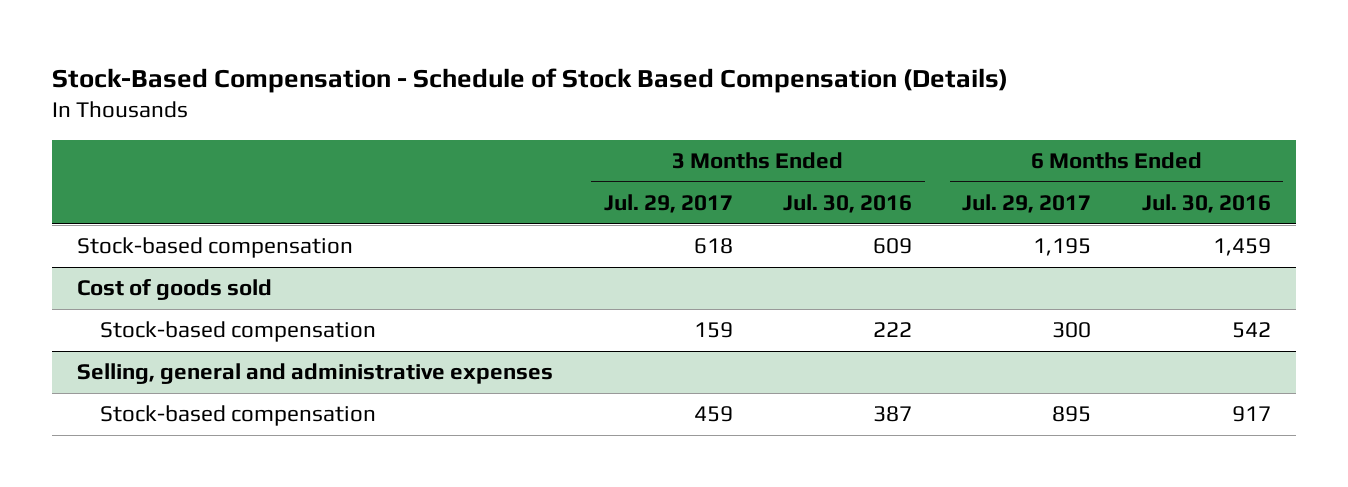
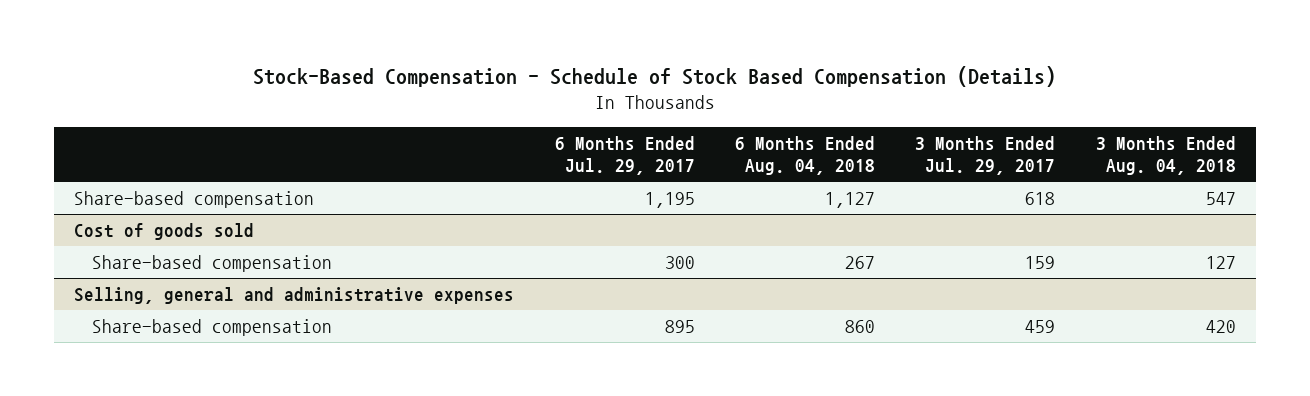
[783,193,913,213] Jul. 30, 2016 -> none
[1141,193,1271,213] Jul. 30, 2016 -> none
none -> [734,135,875,176] 6 Months Ended Aug. 04, 2018
none -> [1095,135,1236,176] 3 Months Ended Aug. 04, 2018
[77,237,354,259] Stock-based compensation -> [74,190,315,208] Share-based compensation
[100,321,377,343] Stock-based compensation -> [92,254,333,272] Share-based compensation
[100,405,377,427] Stock-based compensation -> [92,318,333,336] Share-based compensation

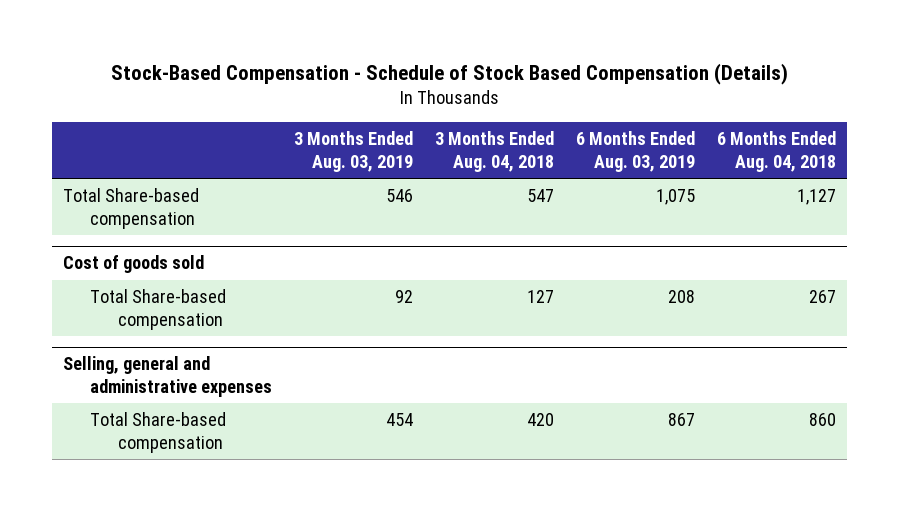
[554,135,695,176] 6 Months Ended Jul. 29, 2017 -> none
[915,135,1056,176] 3 Months Ended Jul. 29, 2017 -> none
none -> [294,131,414,172] 3 Months Ended Aug. 03, 2019
none -> [576,131,696,172] 6 Months Ended Aug. 03, 2019
[74,190,315,208] Share-based compensation -> [63,188,200,229] Total Share-based compensation
[92,254,333,272] Share-based compensation -> [90,289,227,330] Total Share-based compensation
[92,318,333,336] Share-based compensation -> [90,412,227,453] Total Share-based compensation

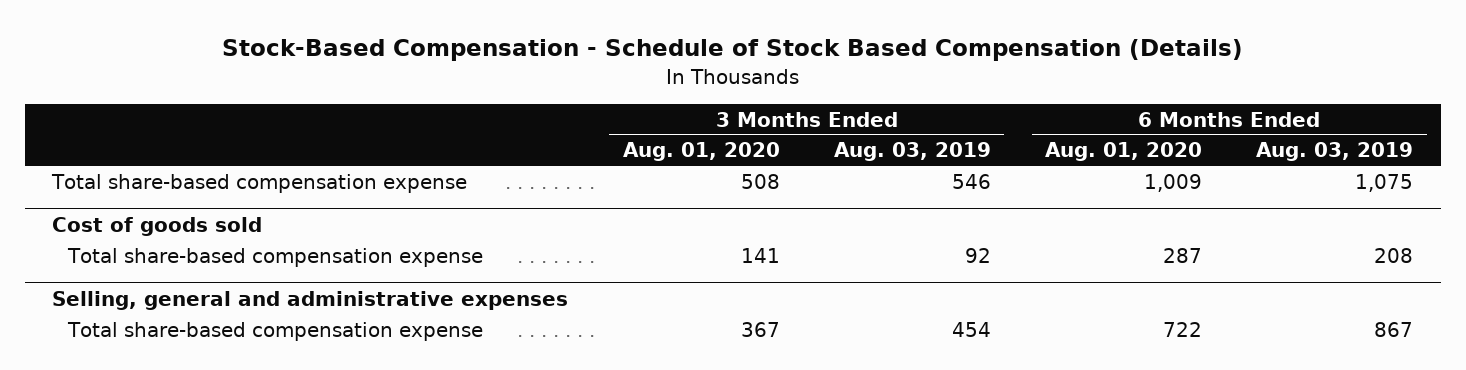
[435,131,555,172] 3 Months Ended Aug. 04, 2018 -> none
[717,131,837,172] 6 Months Ended Aug. 04, 2018 -> none
none -> [622,142,780,162] Aug. 01, 2020
none -> [1045,142,1203,162] Aug. 01, 2020
[63,188,200,229] Total Share-based compensation -> [51,173,468,193] Total share-based compensation expense
[90,289,227,330] Total Share-based compensation -> [67,247,484,267] Total share-based compensation expense
[90,412,227,453] Total Share-based compensation -> [67,321,484,341] Total share-based compensation expense

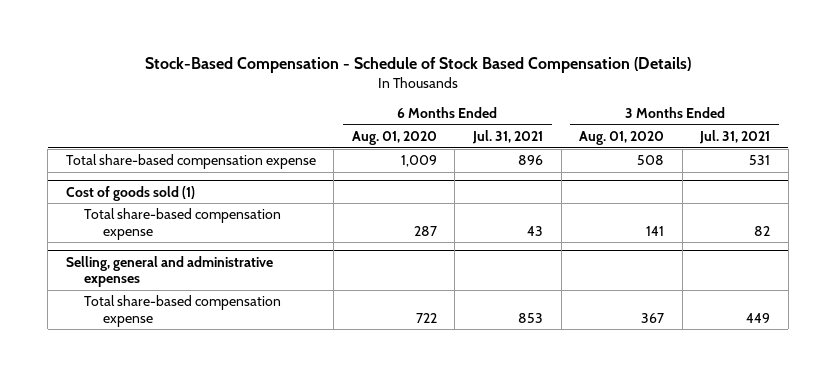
[833,142,991,162] Aug. 03, 2019 -> none
[1256,142,1414,162] Aug. 03, 2019 -> none
none -> [471,130,543,145] Jul. 31, 2021
none -> [699,130,771,145] Jul. 31, 2021
[52,216,263,236] Cost of goods sold -> [65,185,195,201] Cost of goods sold (1)

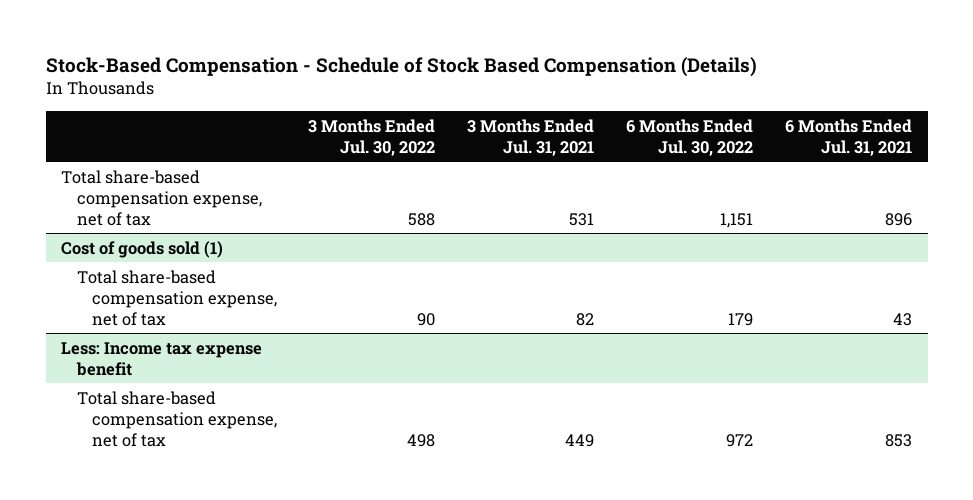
[351,131,437,146] Aug. 01, 2020 -> none
[579,131,665,146] Aug. 01, 2020 -> none
none -> [308,118,436,156] 3 Months Ended Jul. 30, 2022
none -> [626,118,754,156] 6 Months Ended Jul. 30, 2022
[65,154,316,170] Total share-based compensation expense -> [61,169,262,226] Total share-based compensation expense, net of tax
[84,208,282,240] Total share-based compensation expense -> [76,269,277,326] Total share-based compensation expense, net of tax
[65,255,273,287] Selling, general and administrative expenses -> [61,341,263,376] Less: Income tax expense benefit
[84,295,282,327] Total share-based compensation expense -> [76,390,277,447] Total share-based compensation expense, net of tax

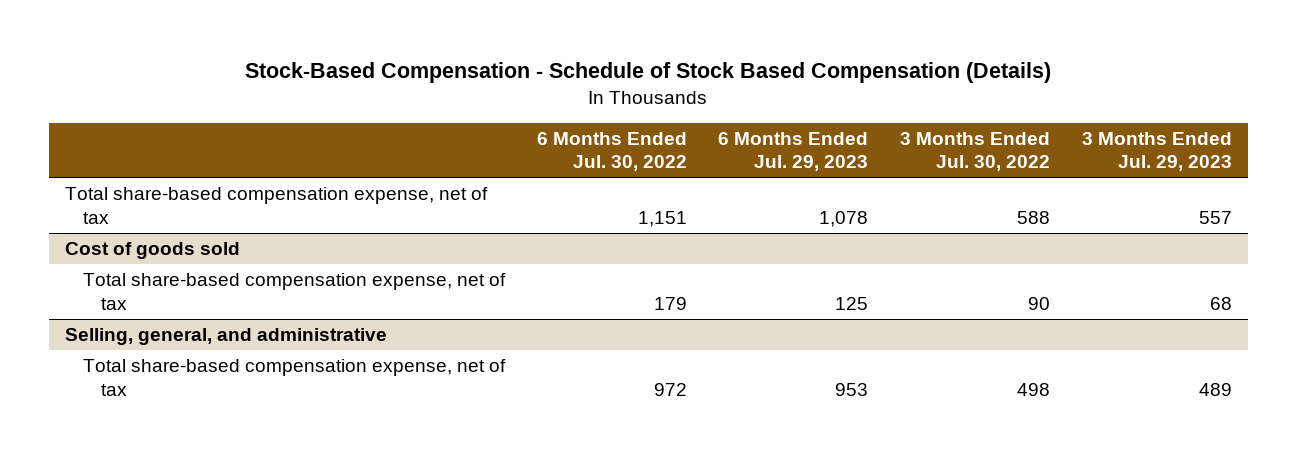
[467,118,595,156] 3 Months Ended Jul. 31, 2021 -> none
[784,118,912,156] 6 Months Ended Jul. 31, 2021 -> none
none -> [718,131,869,172] 6 Months Ended Jul. 29, 2023
none -> [1081,131,1232,172] 3 Months Ended Jul. 29, 2023
[61,240,224,258] Cost of goods sold (1) -> [64,241,240,259] Cost of goods sold
[61,341,263,376] Less: Income tax expense benefit -> [64,327,387,345] Selling, general, and administrative

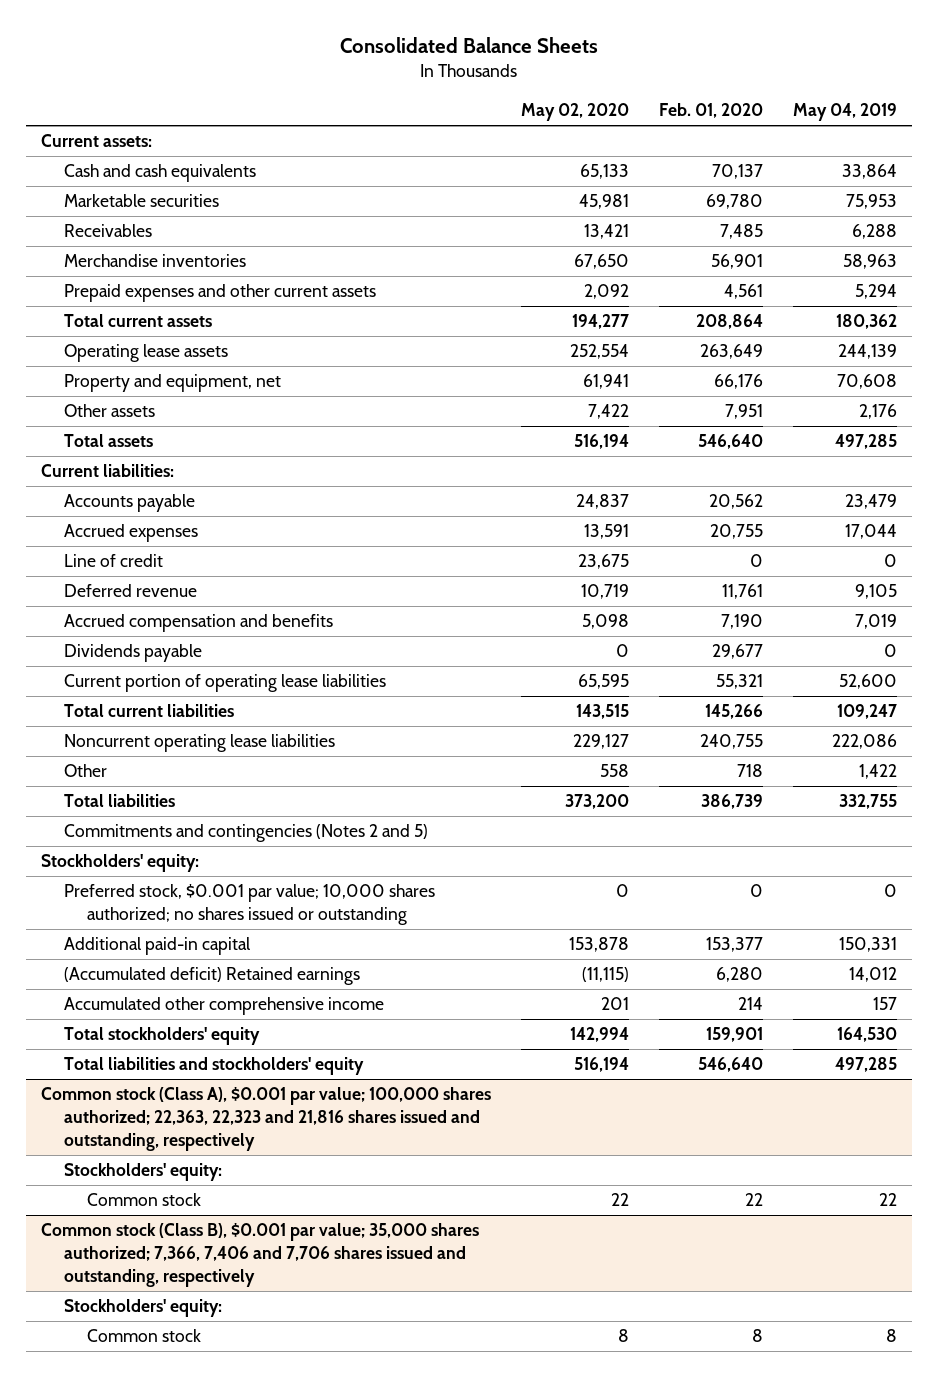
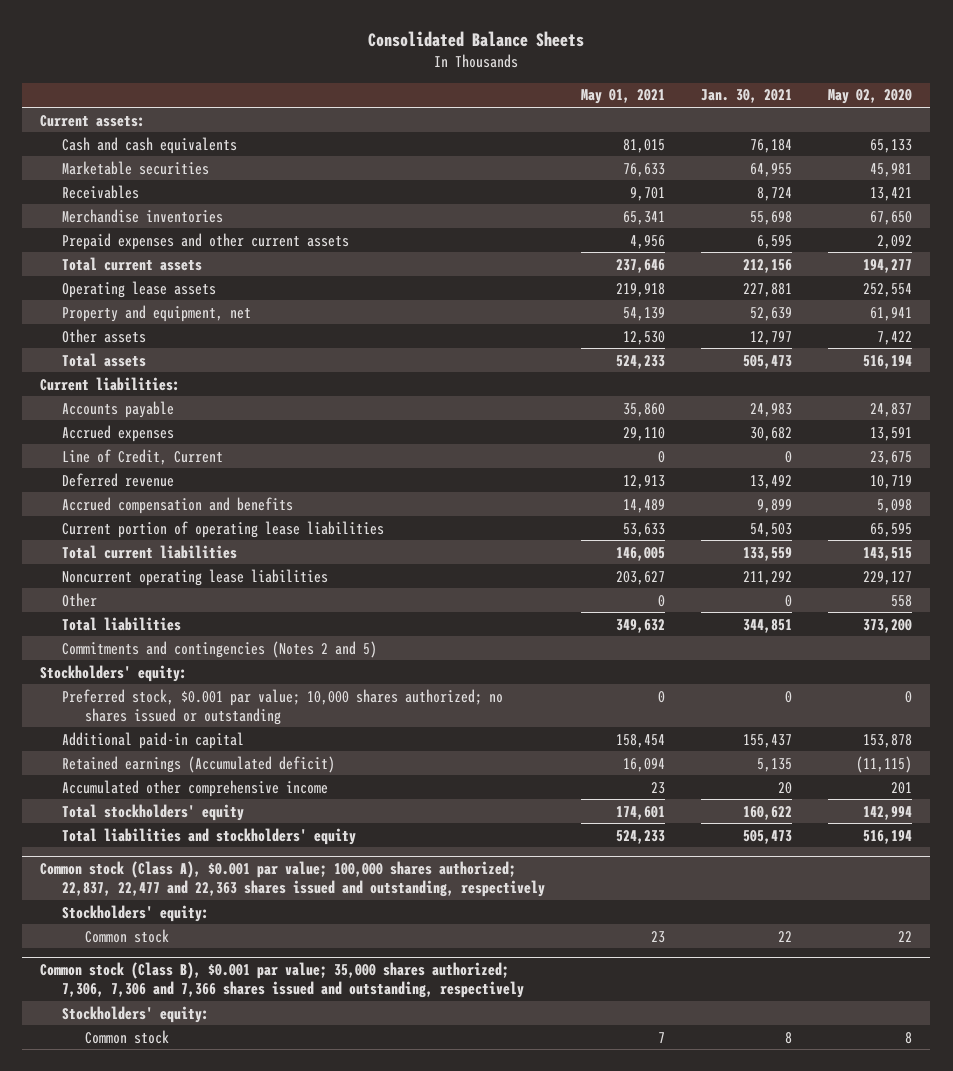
[659,103,764,119] Feb. 01, 2020 -> none
[793,103,898,122] May 04, 2019 -> none
none -> [581,89,666,105] May 01, 2021
none -> [701,89,793,104] Jan. 30, 2021
[64,554,164,568] Line of credit -> [62,448,224,465] Line of Credit, Current
[64,644,203,663] Dividends payable -> none
[64,967,361,986] (Accumulated deficit) Retained earnings -> [62,755,336,773] Retained earnings (Accumulated deficit)
[40,1087,491,1151] Common stock (Class A), $0.001 par value; 100,000 shares authorized; 22,363, 22,323 and 21,816 shares issued and outstanding, respectively -> [40,861,546,898] Common stock (Class A), $0.001 par value; 100,000 shares authorized; 22,837, 22,477 and 22,363 shares issued and outstanding, respectively
[40,1223,479,1287] Common stock (Class B), $0.001 par value; 35,000 shares authorized; 7,366, 7,406 and 7,706 shares issued and outstanding, respectively -> [40,962,525,999] Common stock (Class B), $0.001 par value; 35,000 shares authorized; 7,306, 7,306 and 7,366 shares issued and outstanding, respectively

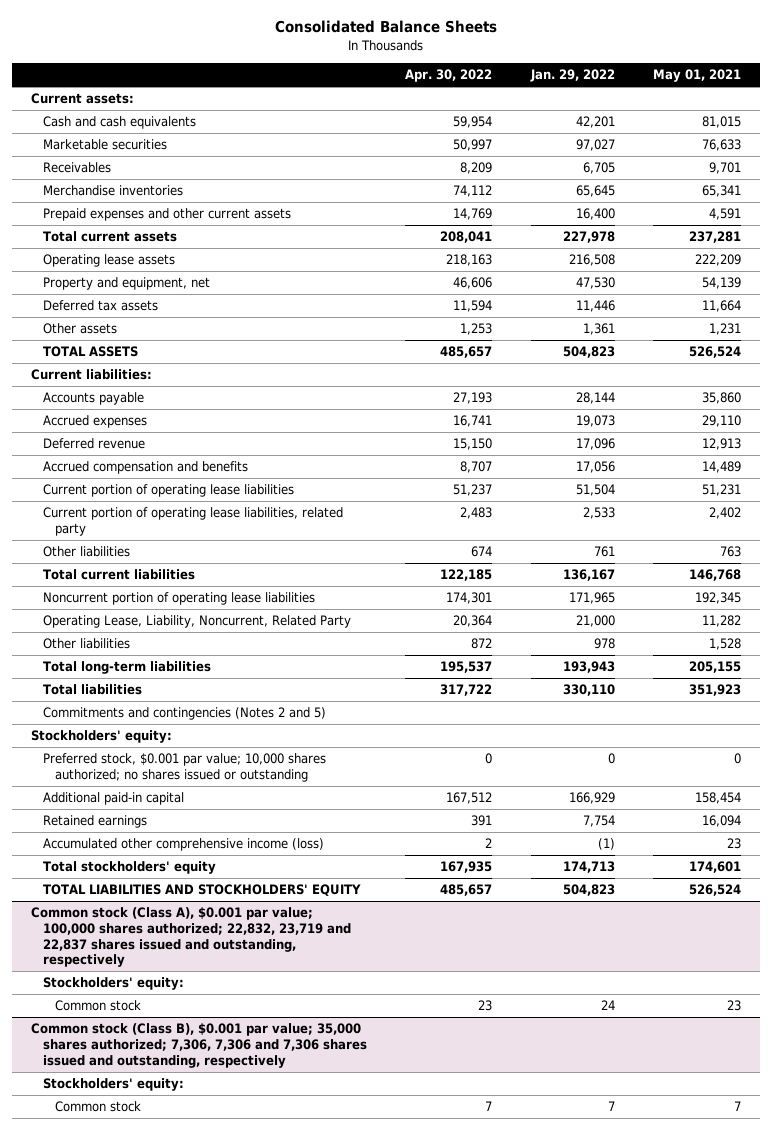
[701,89,793,104] Jan. 30, 2021 -> none
[828,89,913,105] May 02, 2020 -> none
none -> [405,69,493,83] Apr. 30, 2022
none -> [529,69,615,83] Jan. 29, 2022
[630,234,666,249] 4,956 -> [708,208,741,221] 4,591
[616,258,666,273] 237,646 -> [688,231,741,244] 237,281
[616,282,666,297] 219,918 -> [694,254,741,267] 222,209
none -> [43,300,159,312] Deferred tax assets
[623,330,666,345] 12,530 -> [708,323,741,336] 1,231
[62,352,147,367] Total assets -> [43,346,139,358] TOTAL ASSETS
[616,354,666,369] 524,233 -> [688,346,741,359] 526,524
[62,448,224,465] Line of Credit, Current -> none
[623,522,666,537] 53,633 -> [701,484,741,497] 51,231
none -> [43,507,344,536] Current portion of operating lease liabilities, related party
none -> [43,546,131,558] Other liabilities
[616,546,666,561] 146,005 -> [688,569,741,582] 146,768
[62,568,329,586] Noncurrent operating lease liabilities -> [43,592,316,606] Noncurrent portion of operating lease liabilities
[616,570,666,585] 203,627 -> [694,592,741,605] 192,345
none -> [43,615,352,629] Operating Lease, Liability, Noncurrent, Related Party
[62,592,98,607] Other -> [43,638,131,650] Other liabilities
[658,594,666,607] 0 -> [708,638,741,651] 1,528
none -> [43,661,212,675] Total long-term liabilities
[616,618,666,633] 349,632 -> [688,684,741,697] 351,923
[62,755,336,773] Retained earnings (Accumulated deficit) -> [43,815,148,829] Retained earnings
[62,779,329,797] Accumulated other comprehensive income -> [43,838,325,852] Accumulated other comprehensive income (loss)
[62,827,357,845] Total liabilities and stockholders' equity -> [43,884,362,897] TOTAL LIABILITIES AND STOCKHOLDERS' EQUITY
[616,829,666,844] 524,233 -> [688,884,741,897] 526,524
[40,861,546,898] Common stock (Class A), $0.001 par value; 100,000 shares authorized; 22,837, 22,477 and 22,363 shares issued and outstanding, respectively -> [31,907,352,968] Common stock (Class A), $0.001 par value; 100,000 shares authorized; 22,832, 23,719 and 22,837 shares issued and outstanding, respectively
[40,962,525,999] Common stock (Class B), $0.001 par value; 35,000 shares authorized; 7,306, 7,306 and 7,366 shares issued and outstanding, respectively -> [31,1023,368,1068] Common stock (Class B), $0.001 par value; 35,000 shares authorized; 7,306, 7,306 and 7,306 shares issued and outstanding, respectively

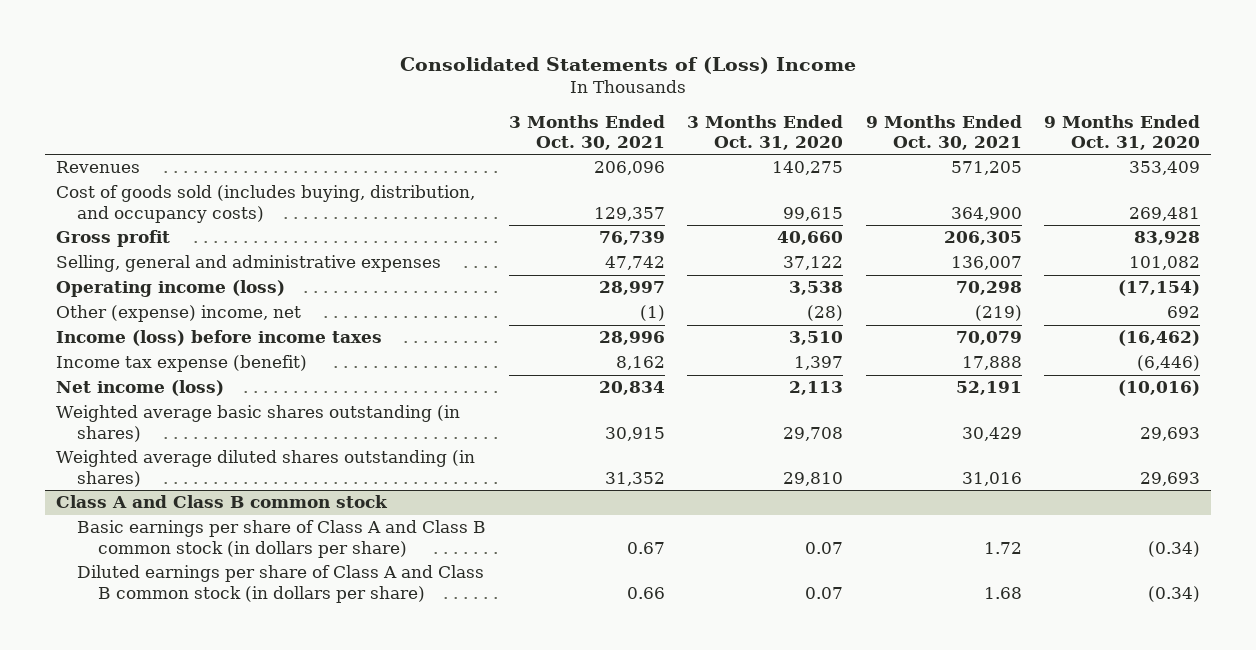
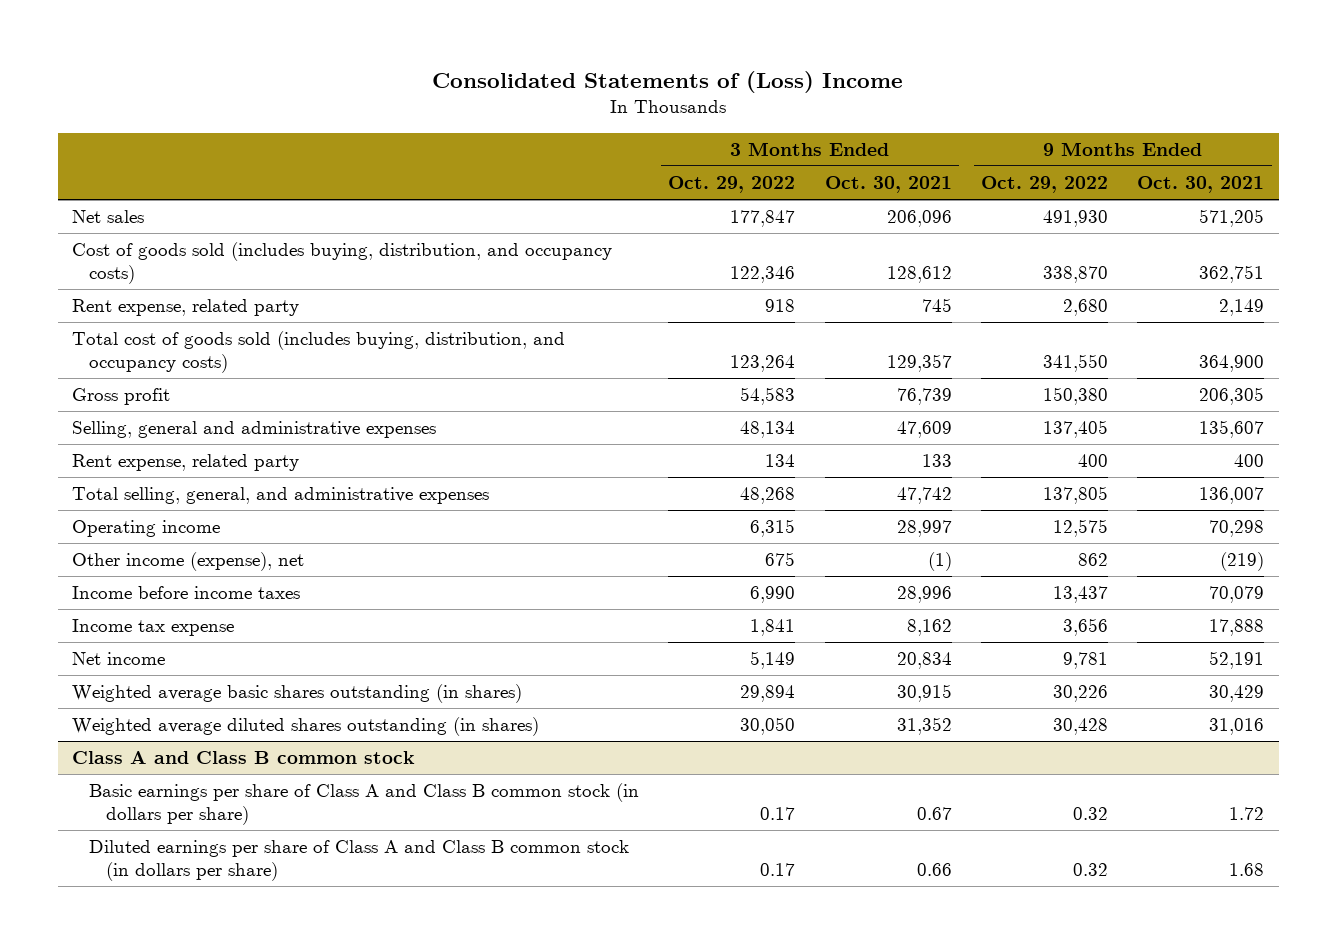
[687,115,844,151] 3 Months Ended Oct. 31, 2020 -> none
[1043,115,1200,151] 9 Months Ended Oct. 31, 2020 -> none
none -> [668,176,796,194] Oct. 29, 2022
none -> [981,176,1109,194] Oct. 29, 2022
[56,161,141,174] Revenues -> [72,210,145,224] Net sales
[593,206,665,221] 129,357 -> [886,266,952,284] 128,612
[950,206,1022,221] 364,900 -> [1199,265,1265,284] 362,751
none -> [72,299,300,317] Rent expense, related party
none -> [72,331,566,374] Total cost of goods sold (includes buying, distribution, and occupancy costs)
[604,256,665,271] 47,742 -> [896,421,952,439] 47,609
[950,256,1022,271] 136,007 -> [1199,420,1265,439] 135,607
none -> [72,454,300,472] Rent expense, related party
none -> [72,487,490,505] Total selling, general, and administrative expenses
[56,280,286,298] Operating income (loss) -> [72,520,221,538] Operating income
[56,305,302,323] Other (expense) income, net -> [72,552,305,572] Other income (expense), net
[56,330,383,347] Income (loss) before income taxes -> [72,586,301,600] Income before income taxes
[56,355,308,373] Income tax expense (benefit) -> [72,619,235,637] Income tax expense
[56,380,225,397] Net income (loss) -> [72,652,166,666] Net income

